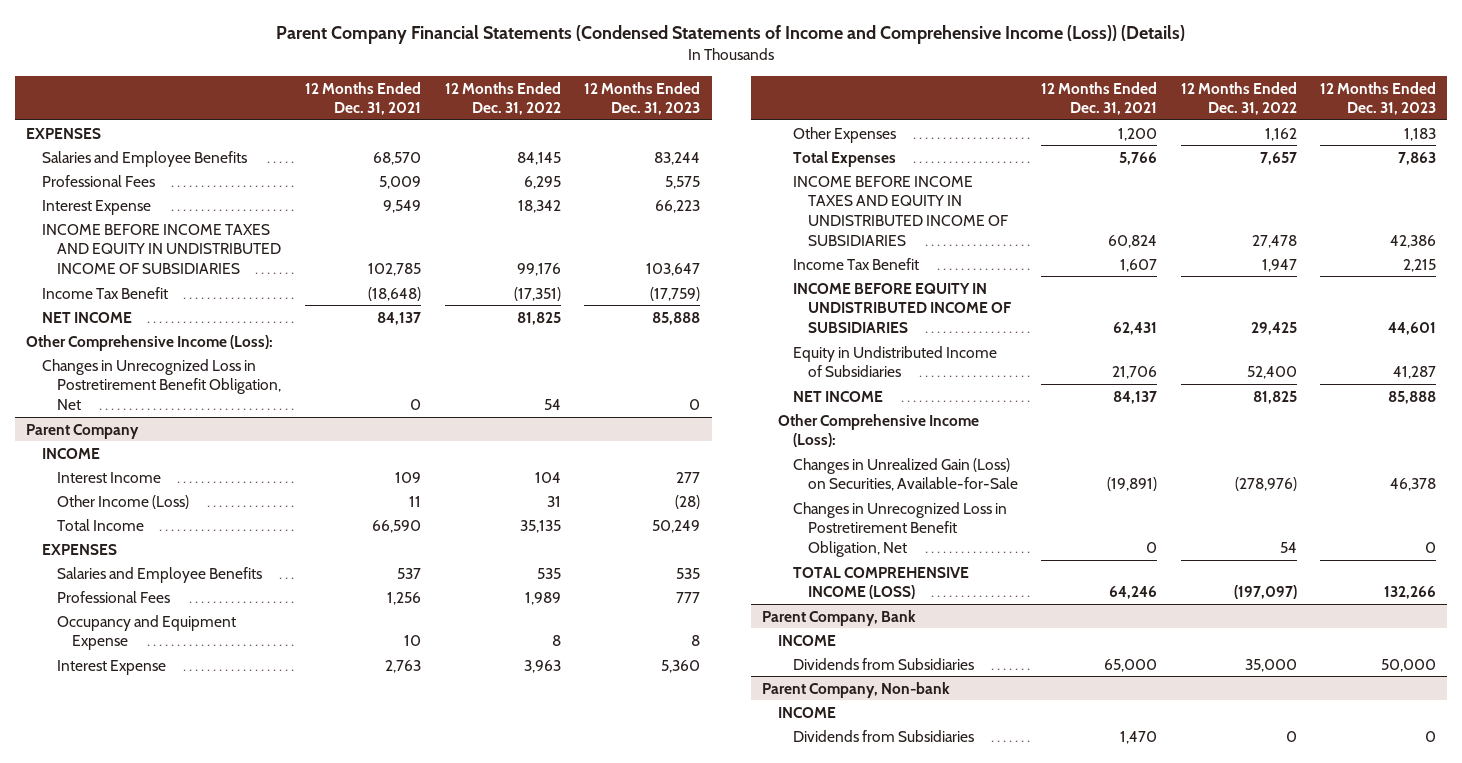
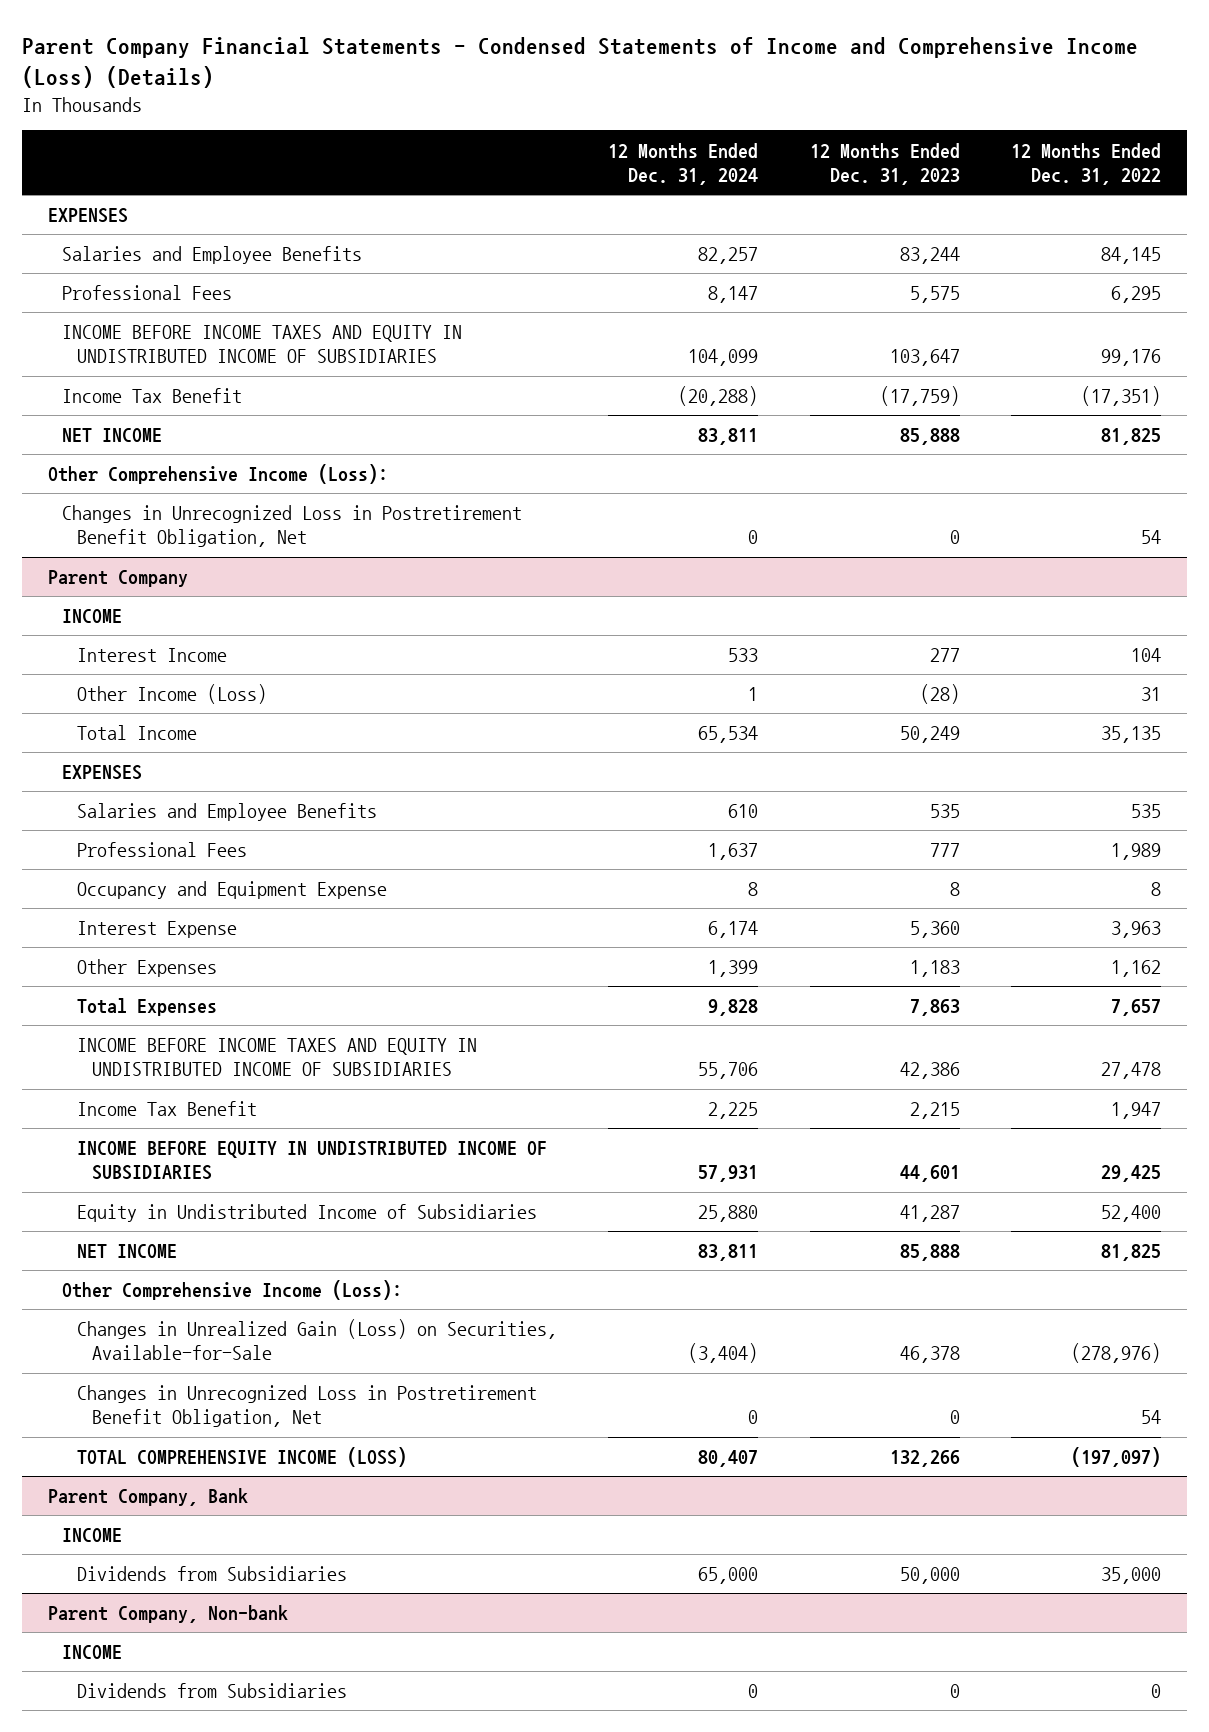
[276,25,1186,45] Parent Company Financial Statements (Condensed Statements of Income and Comprehensive Income (Loss)) (Details) -> [21,36,1138,88] Parent Company Financial Statements - Condensed Statements of Income and Comprehensive Income (Loss) (Details)
[305,81,422,116] 12 Months Ended Dec. 31, 2021 -> none
none -> [608,142,759,185] 12 Months Ended Dec. 31, 2024
[41,199,151,215] Interest Expense -> none

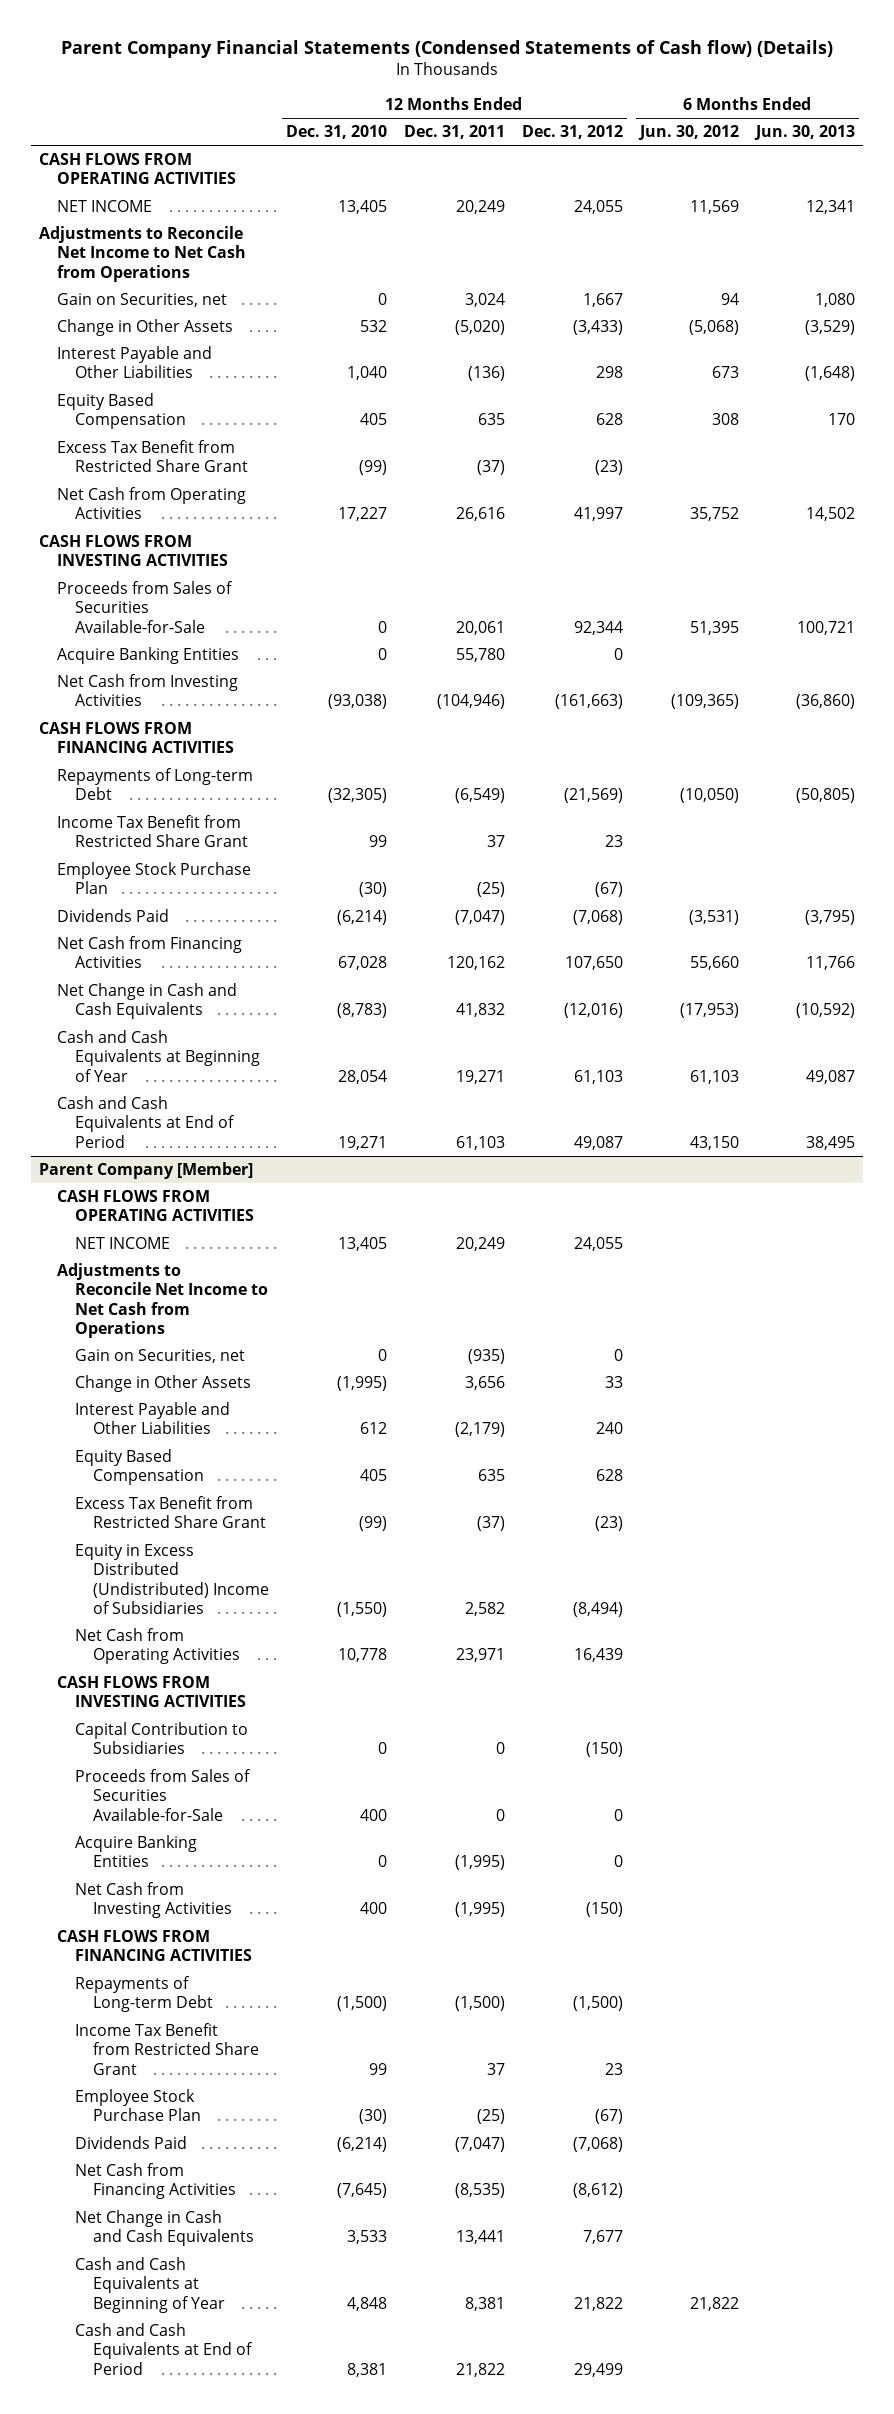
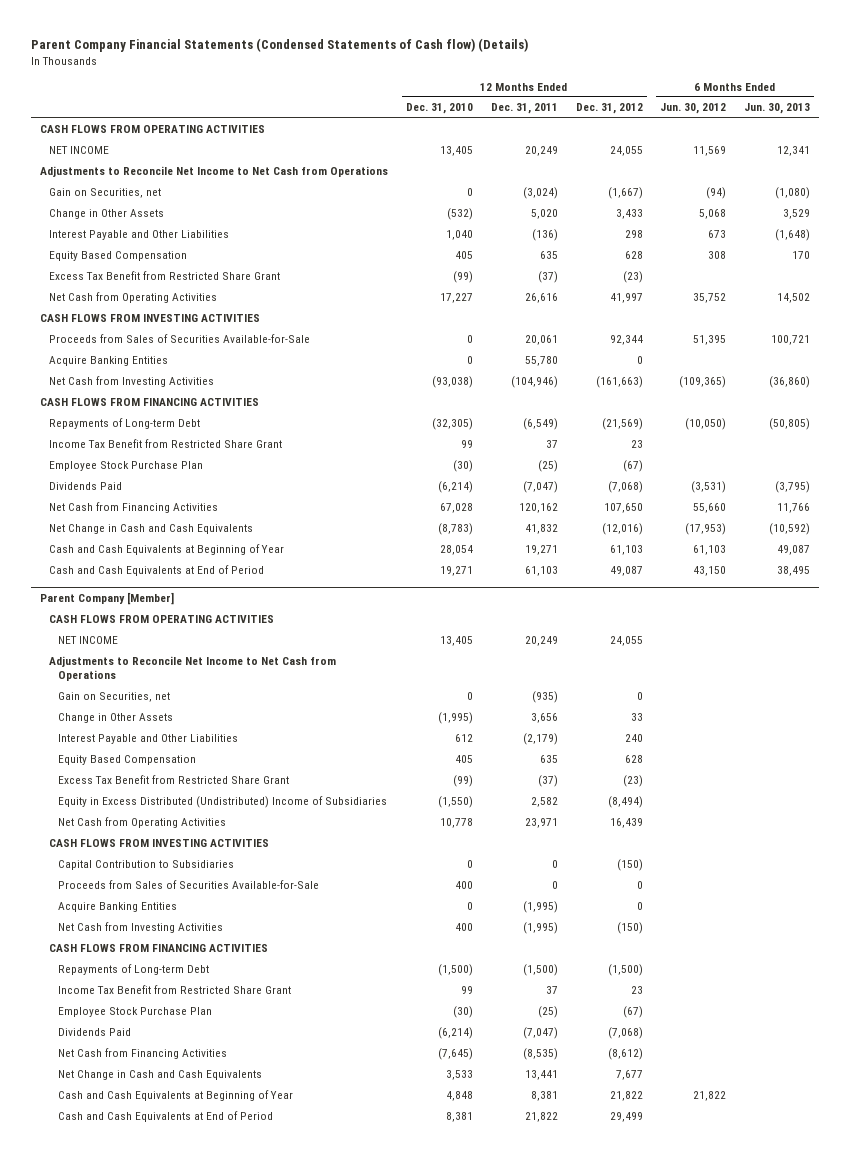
[464,293,505,308] 3,024 -> [522,187,558,200] (3,024)
[582,293,623,308] 1,667 -> [607,187,643,200] (1,667)
[720,293,739,306] 94 -> [706,187,727,200] (94)
[814,293,855,308] 1,080 -> [775,187,811,200] (1,080)
[359,320,387,333] 532 -> [447,208,474,221] (532)
[454,320,505,336] (5,020) -> [530,209,558,220] 5,020
[572,320,623,336] (3,433) -> [615,209,643,220] 3,433
[688,320,739,336] (5,068) -> [699,209,727,220] 5,068
[804,320,855,336] (3,529) -> [783,209,811,220] 3,529

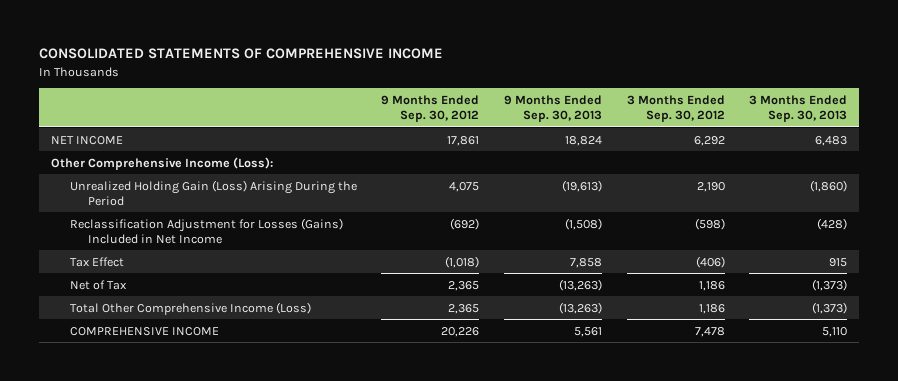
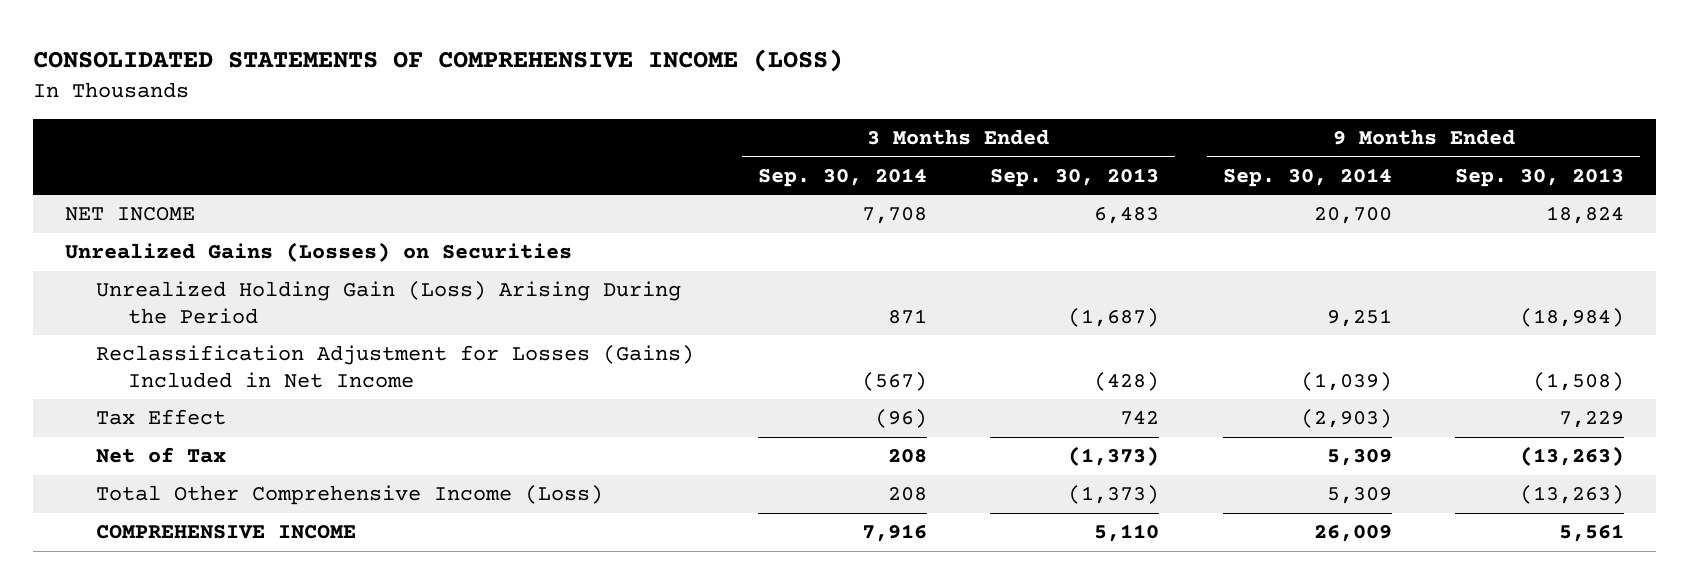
[38,48,443,60] CONSOLIDATED STATEMENTS OF COMPREHENSIVE INCOME -> [32,49,843,73] CONSOLIDATED STATEMENTS OF COMPREHENSIVE INCOME (LOSS)
[381,94,480,123] 9 Months Ended Sep. 30, 2012 -> none
[626,94,725,123] 3 Months Ended Sep. 30, 2012 -> none
none -> [757,167,927,187] Sep. 30, 2014
none -> [1222,167,1392,187] Sep. 30, 2014
[51,156,274,170] Other Comprehensive Income (Loss): -> none
none -> [64,242,572,263] Unrealized Gains (Losses) on Securities
[561,179,602,192] (19,613) -> [1520,307,1625,327] (18,984)
[810,179,848,192] (1,860) -> [1068,307,1160,327] (1,687)
[569,257,602,268] 7,858 -> [1559,411,1625,429] 7,229
[829,257,848,267] 915 -> [1120,411,1160,426] 742

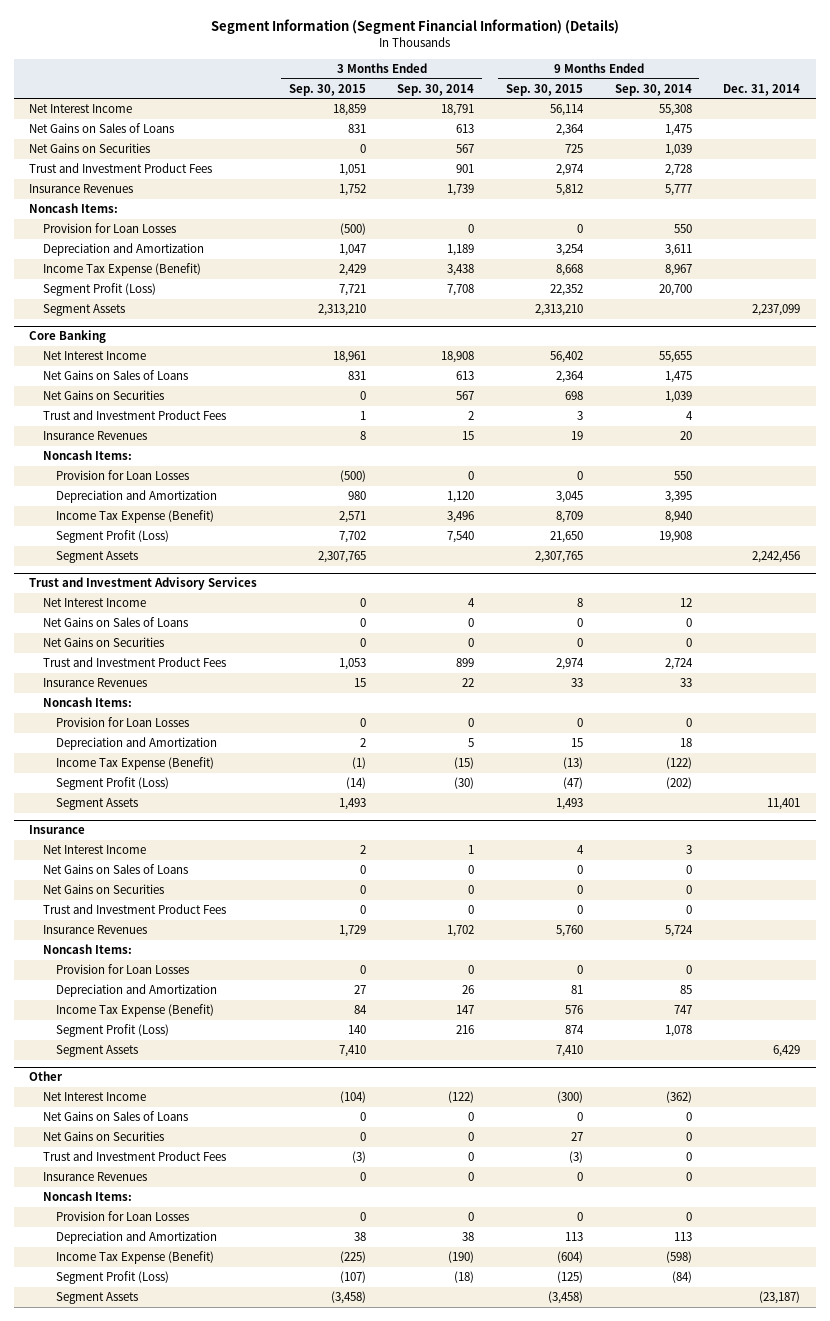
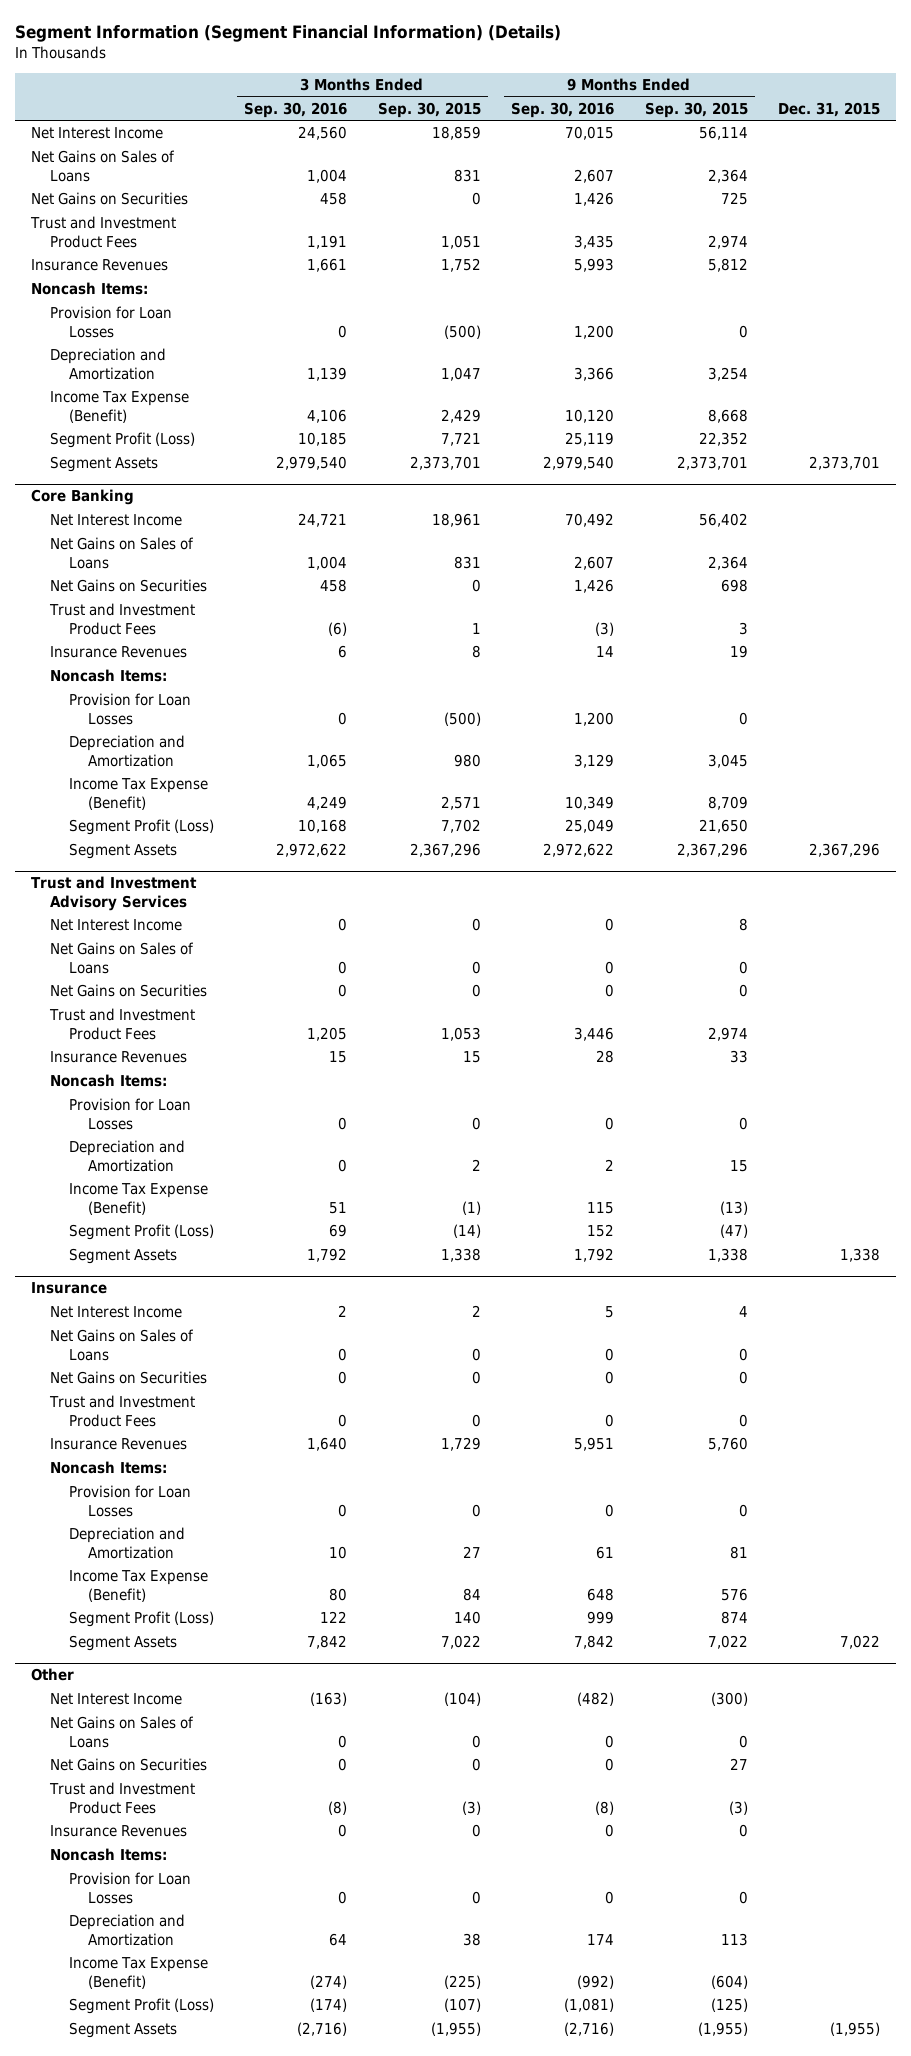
[397,83,475,96] Sep. 30, 2014 -> none
[614,83,692,96] Sep. 30, 2014 -> none
[723,83,801,96] Dec. 31, 2014 -> none
none -> [244,101,348,118] Sep. 30, 2016
none -> [511,101,615,118] Sep. 30, 2016
none -> [778,101,881,117] Dec. 31, 2015
[317,304,366,317] 2,313,210 -> [409,456,481,471] 2,373,701
[535,304,584,317] 2,313,210 -> [676,456,748,471] 2,373,701
[317,551,366,564] 2,307,765 -> [409,843,481,858] 2,367,296
[535,551,584,564] 2,307,765 -> [676,843,748,858] 2,367,296
[338,798,366,811] 1,493 -> [440,1248,481,1263] 1,338
[556,798,584,811] 1,493 -> [707,1248,748,1263] 1,338
[338,1045,366,1058] 7,410 -> [440,1635,481,1650] 7,022
[556,1045,584,1058] 7,410 -> [707,1635,748,1650] 7,022
[330,1291,366,1305] (3,458) -> [430,2022,481,2037] (1,955)
[548,1291,584,1305] (3,458) -> [697,2022,748,2037] (1,955)

